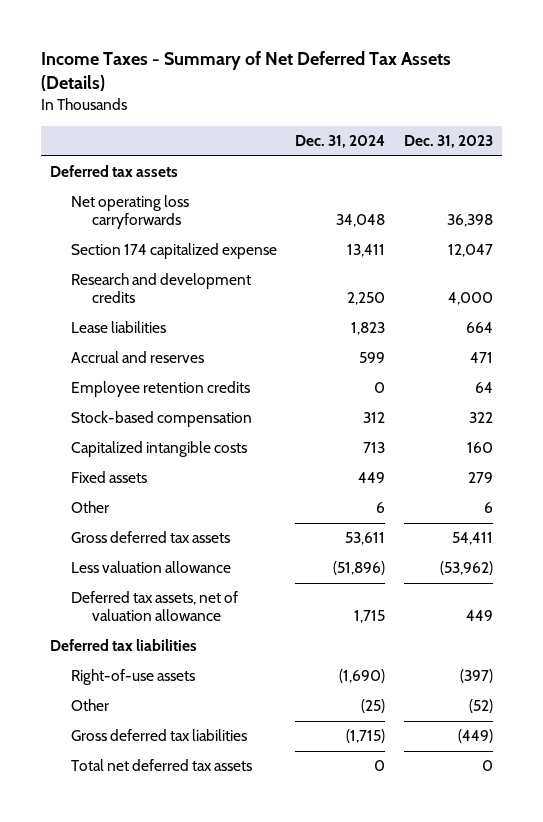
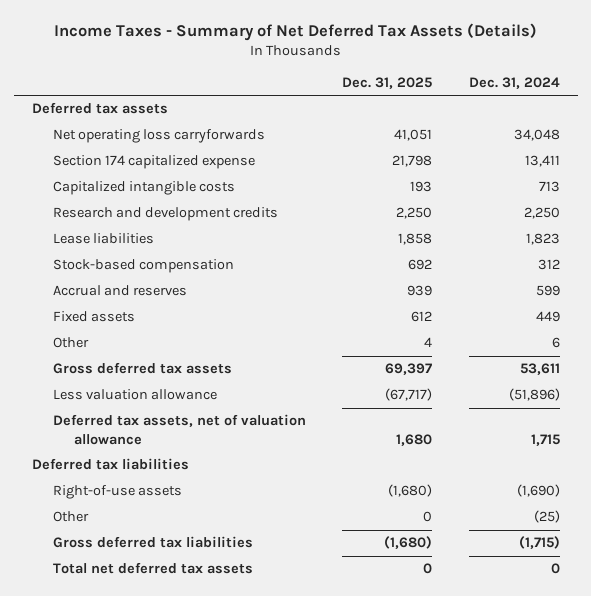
[404,135,494,149] Dec. 31, 2023 -> none
none -> [342,76,433,89] Dec. 31, 2025
[70,441,247,458] Capitalized intangible costs -> [53,181,236,196] Capitalized intangible costs
[70,381,250,398] Employee retention credits -> none
[70,351,204,364] Accrual and reserves -> [53,285,188,297] Accrual and reserves

